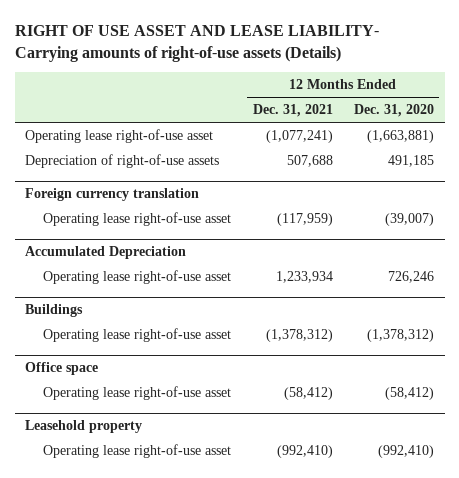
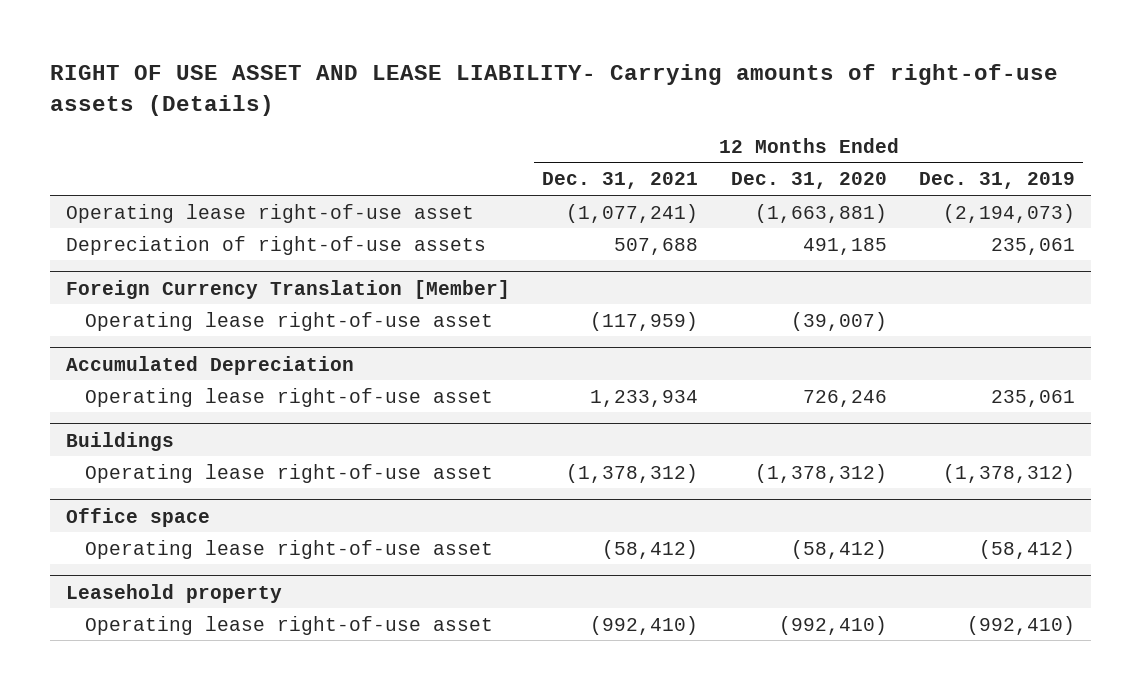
none -> [918,172,1075,190] Dec. 31, 2019
[25,188,200,202] Foreign currency translation -> [66,279,511,299] Foreign Currency Translation [Member]

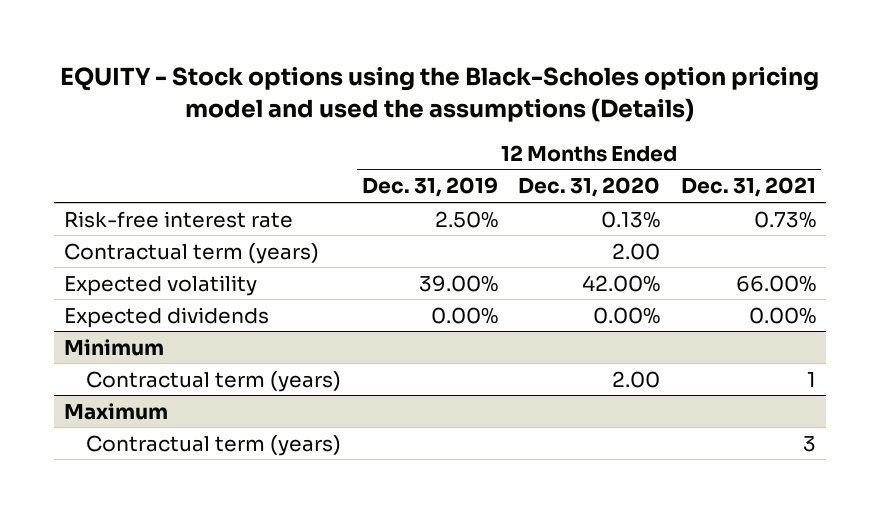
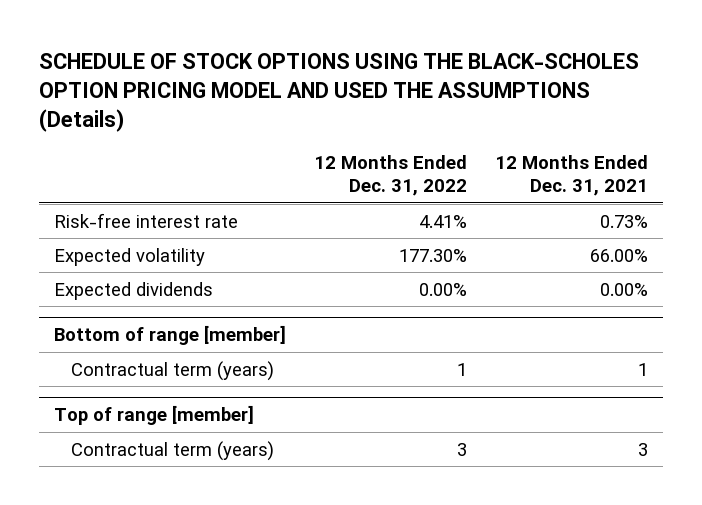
[60,66,820,123] EQUITY - Stock options using the Black-Scholes option pricing model and used the assumptions (Details) -> [39,52,640,132] SCHEDULE OF STOCK OPTIONS USING THE BLACK-SCHOLES OPTION PRICING MODEL AND USED THE ASSUMPTIONS (Details)
[361,177,498,198] Dec. 31, 2019 -> none
[518,177,661,198] Dec. 31, 2020 -> none
none -> [314,155,468,197] 12 Months Ended Dec. 31, 2022
[64,242,320,264] Contractual term (years) -> none
[64,338,165,356] Minimum -> [53,325,286,346] Bottom of range [member]
[64,402,169,420] Maximum -> [53,405,254,426] Top of range [member]

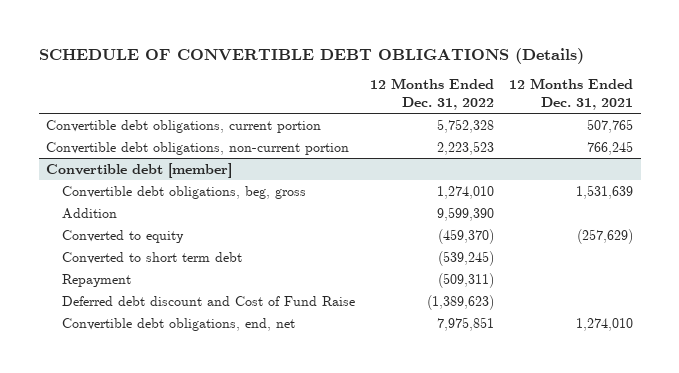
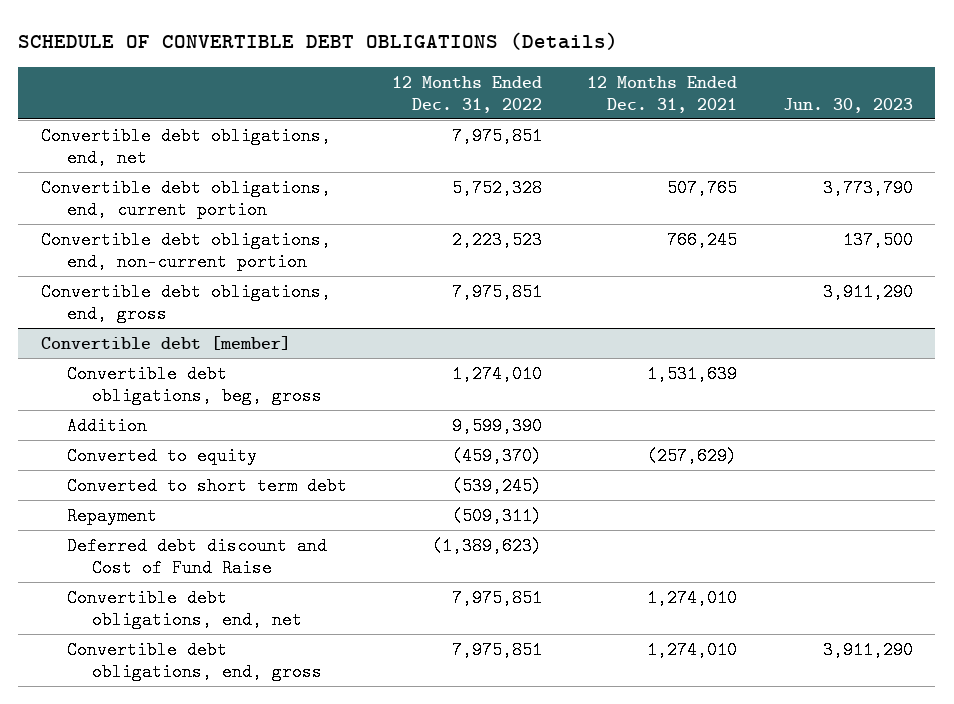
none -> [782,97,913,113] Jun. 30, 2023
none -> [41,126,332,167] Convertible debt obligations, end, net
[46,119,322,133] Convertible debt obligations, current portion -> [41,178,332,219] Convertible debt obligations, end, current portion
[46,141,350,155] Convertible debt obligations, non-current portion -> [41,230,332,271] Convertible debt obligations, end, non-current portion
none -> [41,282,332,323] Convertible debt obligations, end, gross
none -> [66,640,323,681] Convertible debt obligations, end, gross

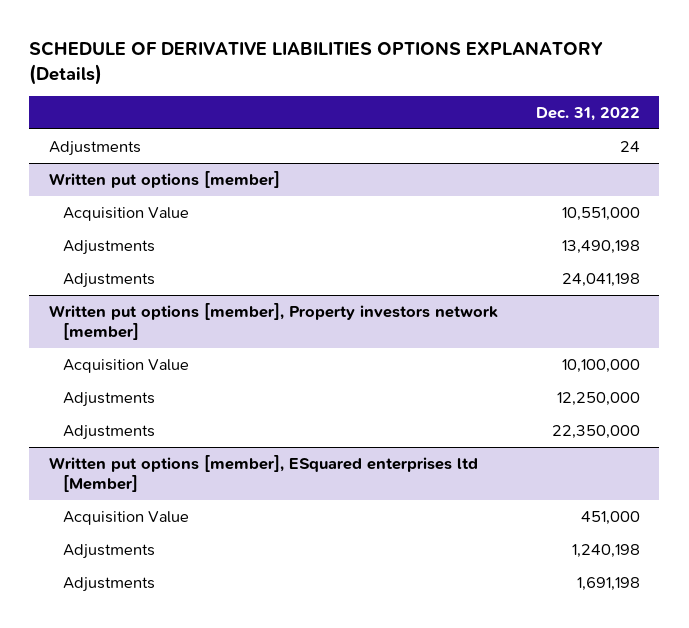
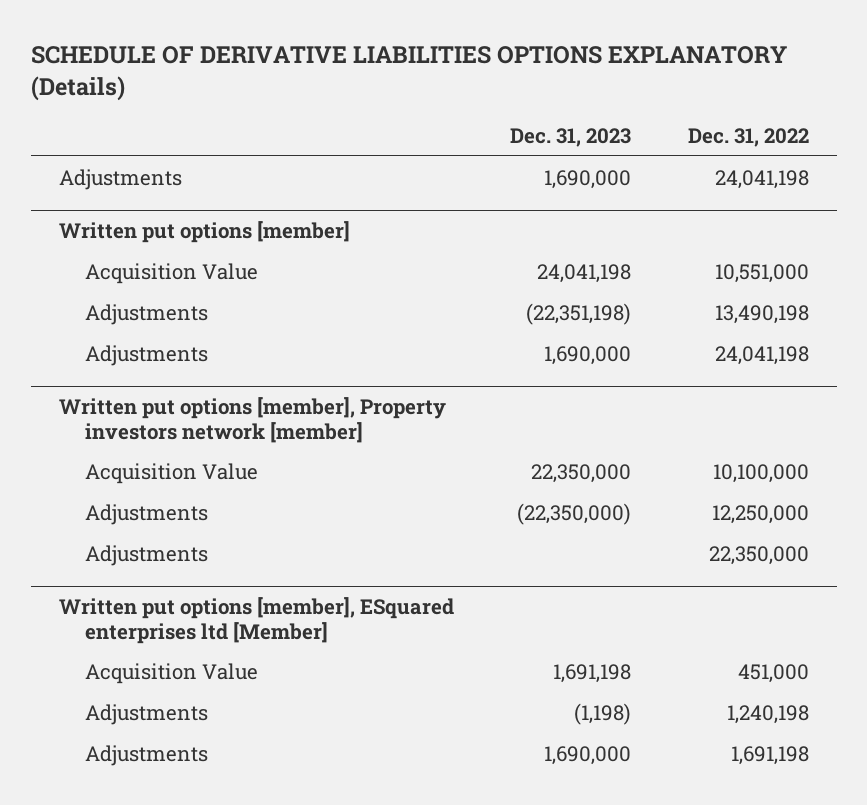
none -> [510,128,632,148] Dec. 31, 2023
[619,140,640,152] 24 -> [714,169,809,189] 24,041,198

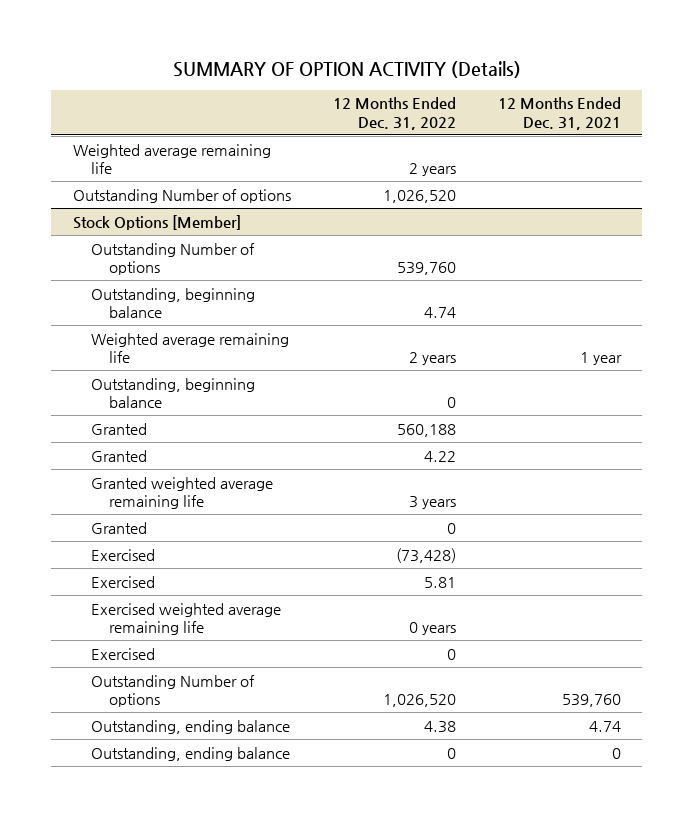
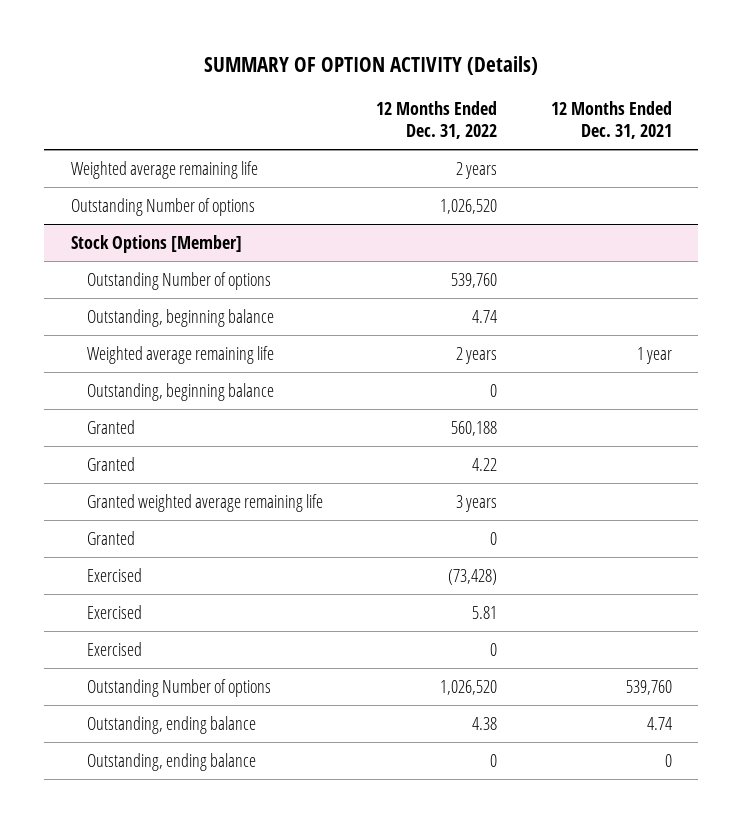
[90,602,281,636] Exercised weighted average remaining life -> none

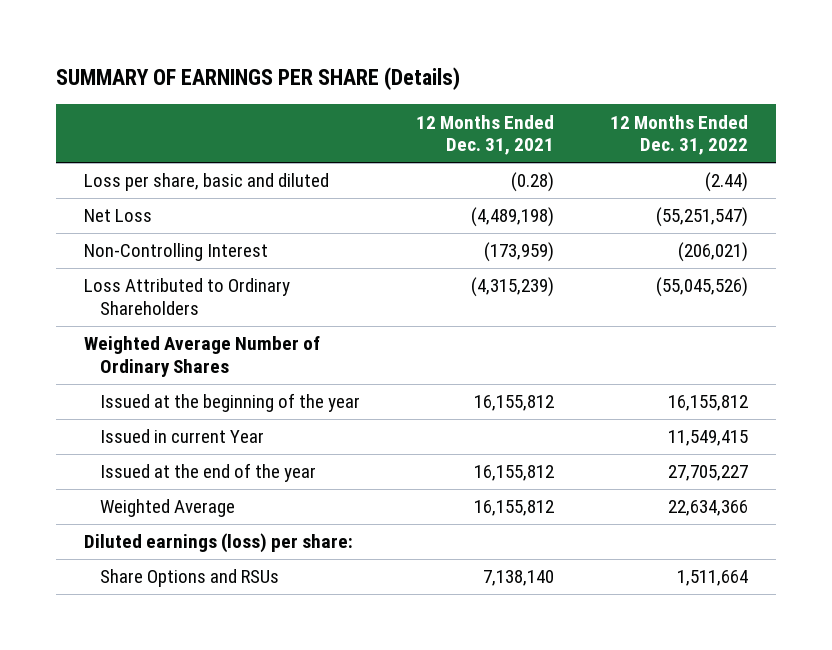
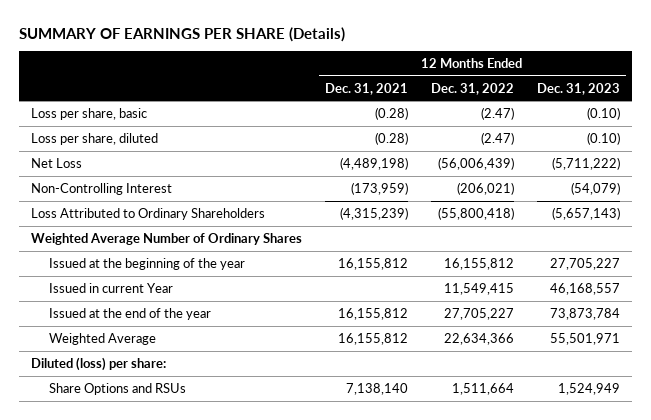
none -> [537,82,621,95] Dec. 31, 2023
[84,173,330,192] Loss per share, basic and diluted -> [30,107,147,120] Loss per share, basic
[704,172,748,193] (2.44) -> [480,106,514,120] (2.47)
none -> [30,132,158,145] Loss per share, diluted
[655,207,748,228] (55,251,547) -> [437,156,514,170] (56,006,439)
[655,277,748,298] (55,045,526) -> [437,206,514,220] (55,800,418)
[84,533,354,554] Diluted earnings (loss) per share: -> [30,356,166,371] Diluted (loss) per share:

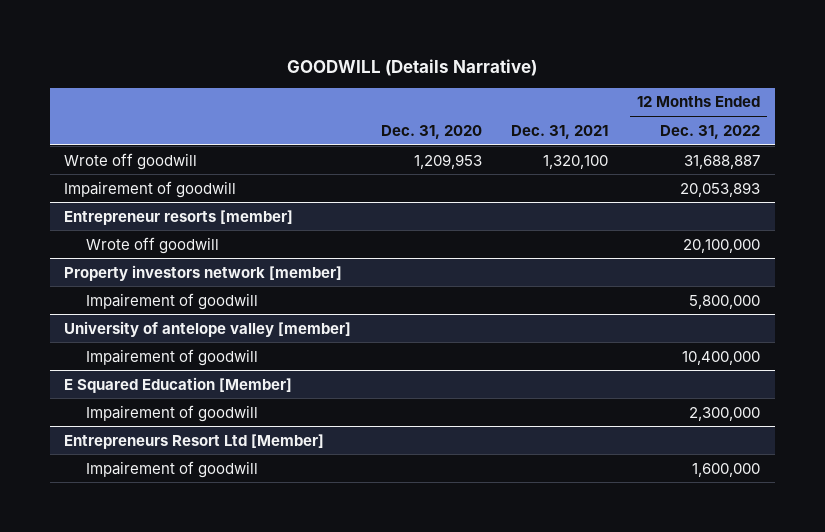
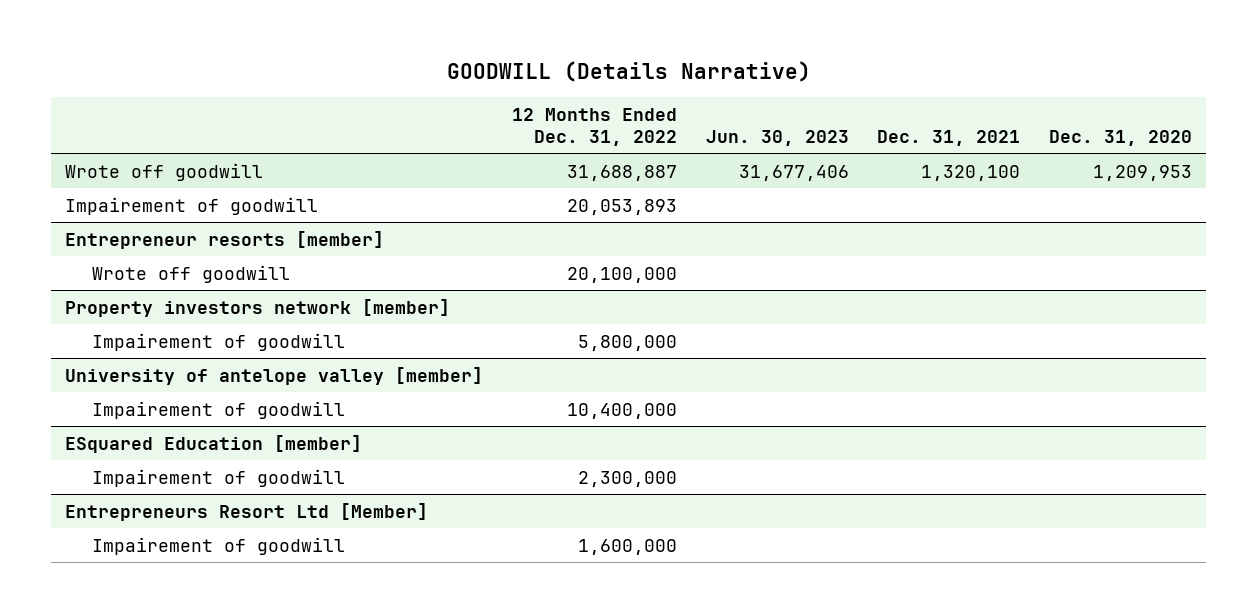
none -> [705,130,849,147] Jun. 30, 2023
[64,376,293,393] E Squared Education [Member] -> [65,434,363,453] ESquared Education [member]

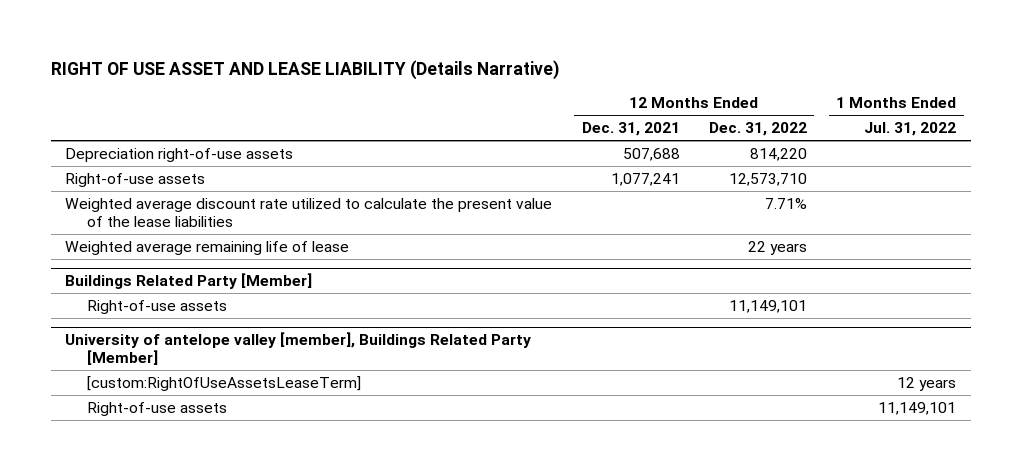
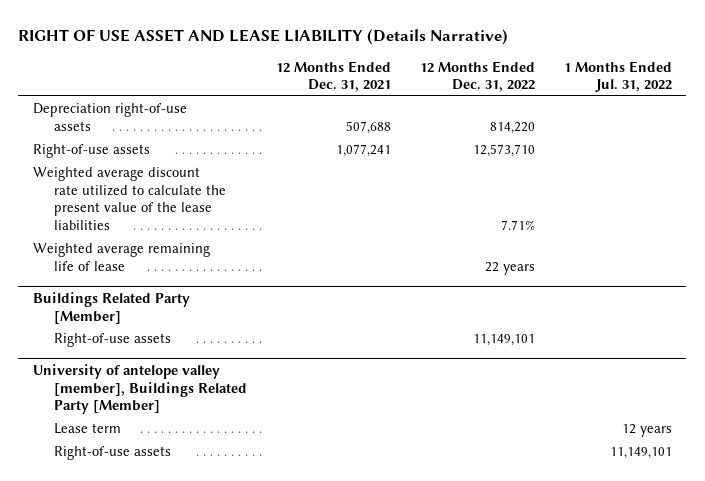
[86,376,361,392] [custom:RightOfUseAssetsLeaseTerm] -> [54,423,122,435] Lease term

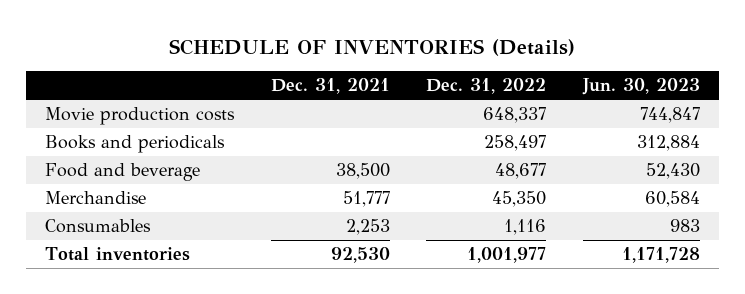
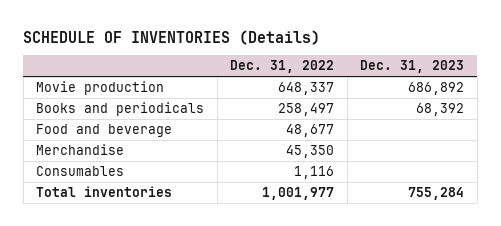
[270,78,390,95] Dec. 31, 2021 -> none
[582,78,701,96] Jun. 30, 2023 -> none
none -> [360,60,465,74] Dec. 31, 2023
[44,107,235,126] Movie production costs -> [36,81,165,96] Movie production

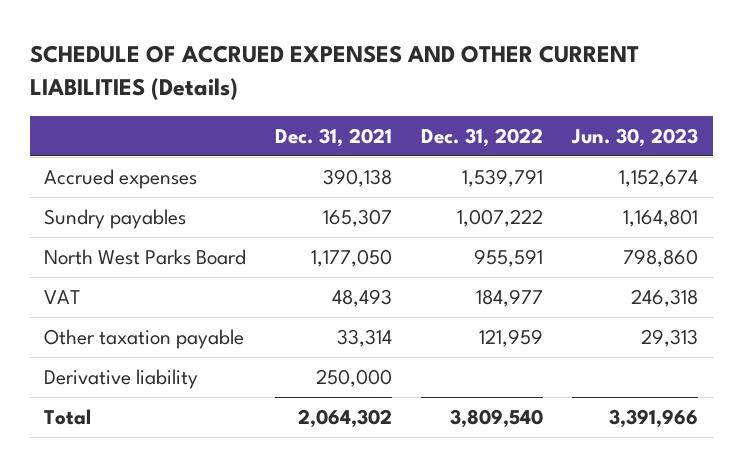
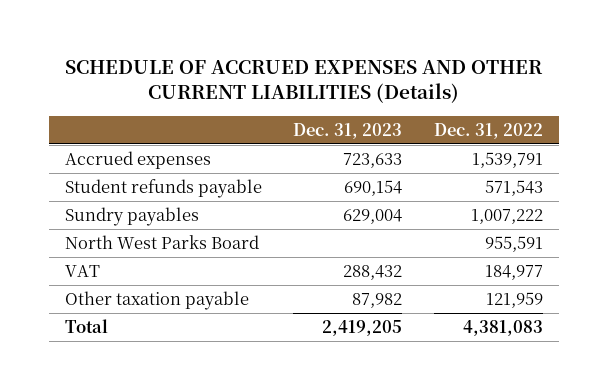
[275,127,393,147] Dec. 31, 2021 -> none
[571,127,699,147] Jun. 30, 2023 -> none
none -> [293,122,403,139] Dec. 31, 2023
none -> [64,178,262,198] Student refunds payable
[44,368,199,389] Derivative liability -> none
[450,408,544,428] 3,809,540 -> [463,319,544,336] 4,381,083

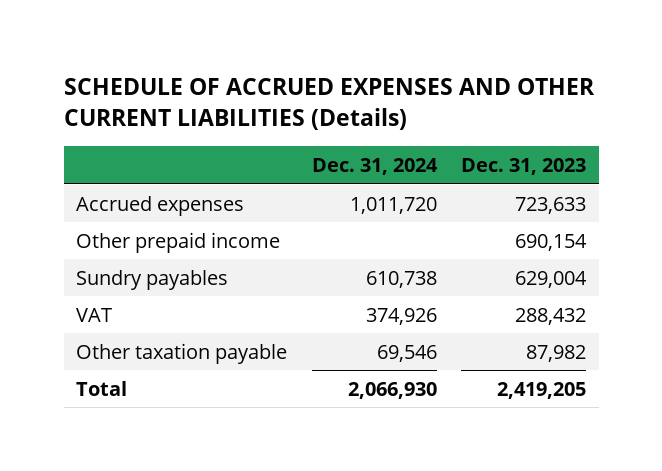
[434,122,544,139] Dec. 31, 2022 -> none
none -> [311,158,438,176] Dec. 31, 2024
[64,178,262,198] Student refunds payable -> [76,231,281,253] Other prepaid income
[64,234,259,249] North West Parks Board -> none

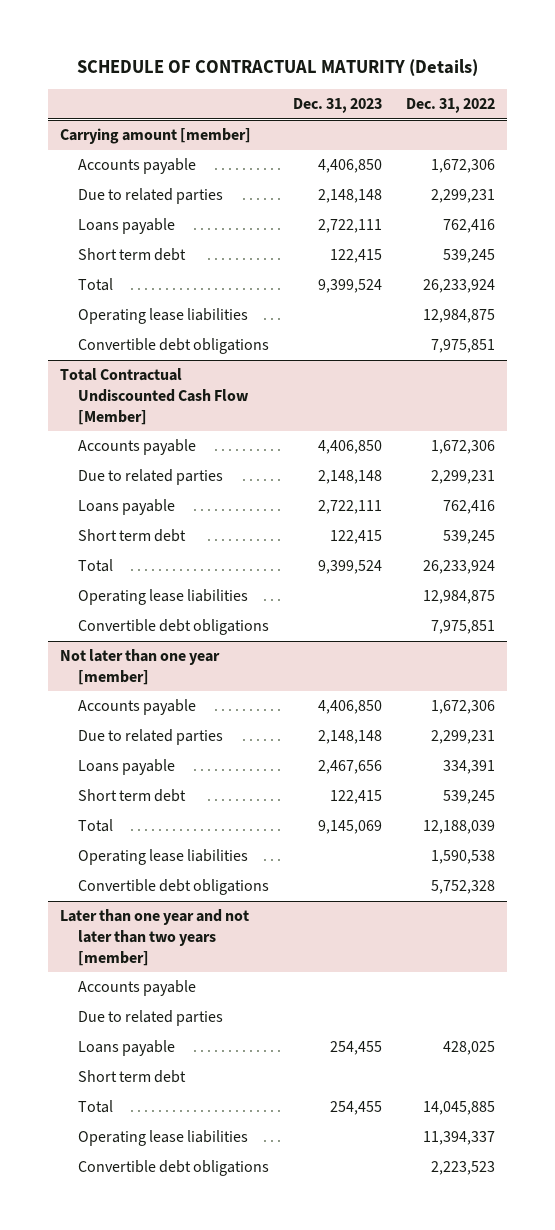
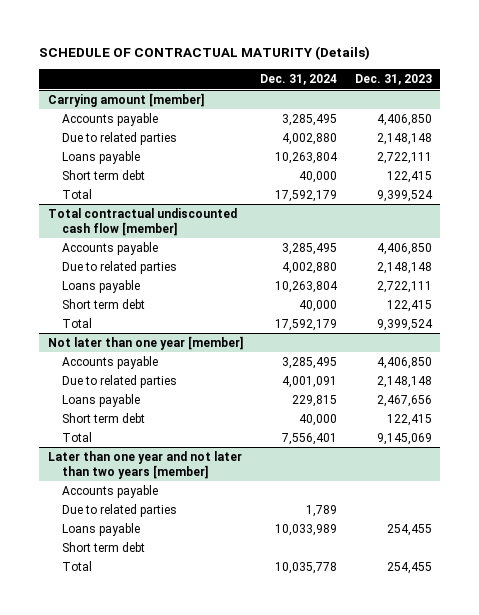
[406,98,496,114] Dec. 31, 2022 -> none
none -> [260,74,338,86] Dec. 31, 2024
[77,308,248,325] Operating lease liabilities -> none
[77,338,269,355] Convertible debt obligations -> none
[60,368,249,425] Total Contractual Undiscounted Cash Flow [Member] -> [47,207,237,236] Total contractual undiscounted cash flow [member]
[77,589,248,606] Operating lease liabilities -> none
[77,619,269,636] Convertible debt obligations -> none
[77,849,248,866] Operating lease liabilities -> none
[77,879,269,896] Convertible debt obligations -> none
[77,1130,248,1147] Operating lease liabilities -> none
[77,1160,269,1177] Convertible debt obligations -> none

